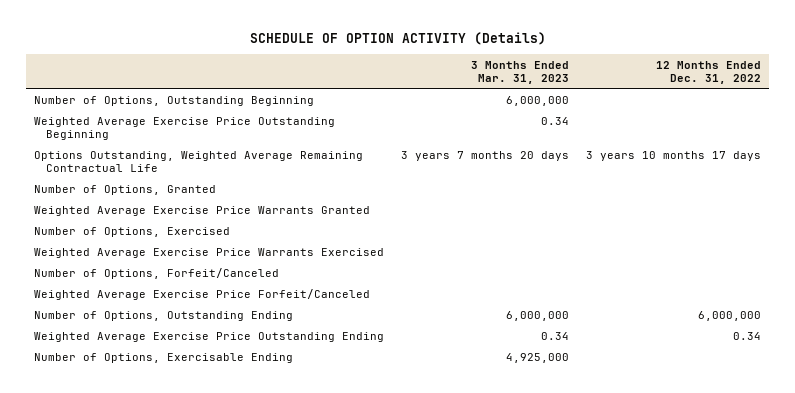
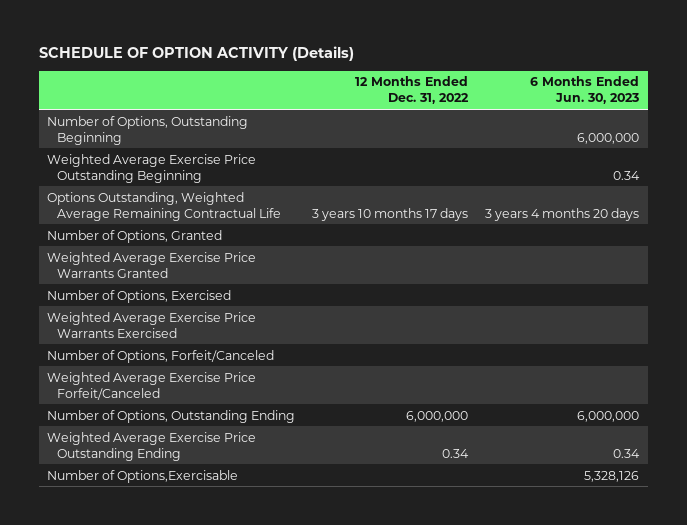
[471,60,570,84] 3 Months Ended Mar. 31, 2023 -> none
none -> [530,76,640,105] 6 Months Ended Jun. 30, 2023
[34,352,294,363] Number of Options, Exercisable Ending -> [47,469,239,483] Number of Options,Exercisable

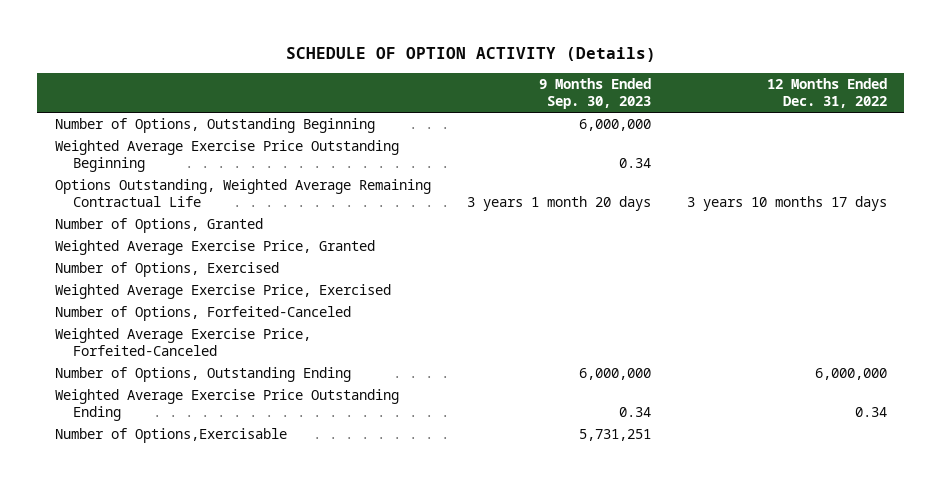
[530,76,640,105] 6 Months Ended Jun. 30, 2023 -> none
none -> [538,78,651,110] 9 Months Ended Sep. 30, 2023
[47,251,257,278] Weighted Average Exercise Price Warrants Granted -> [55,239,376,255] Weighted Average Exercise Price, Granted
[47,311,257,338] Weighted Average Exercise Price Warrants Exercised -> [55,283,392,299] Weighted Average Exercise Price, Exercised
[47,349,275,363] Number of Options, Forfeit/Canceled -> [55,305,352,321] Number of Options, Forfeited-Canceled
[47,371,257,400] Weighted Average Exercise Price Forfeit/Canceled -> [55,327,312,356] Weighted Average Exercise Price, Forfeited-Canceled

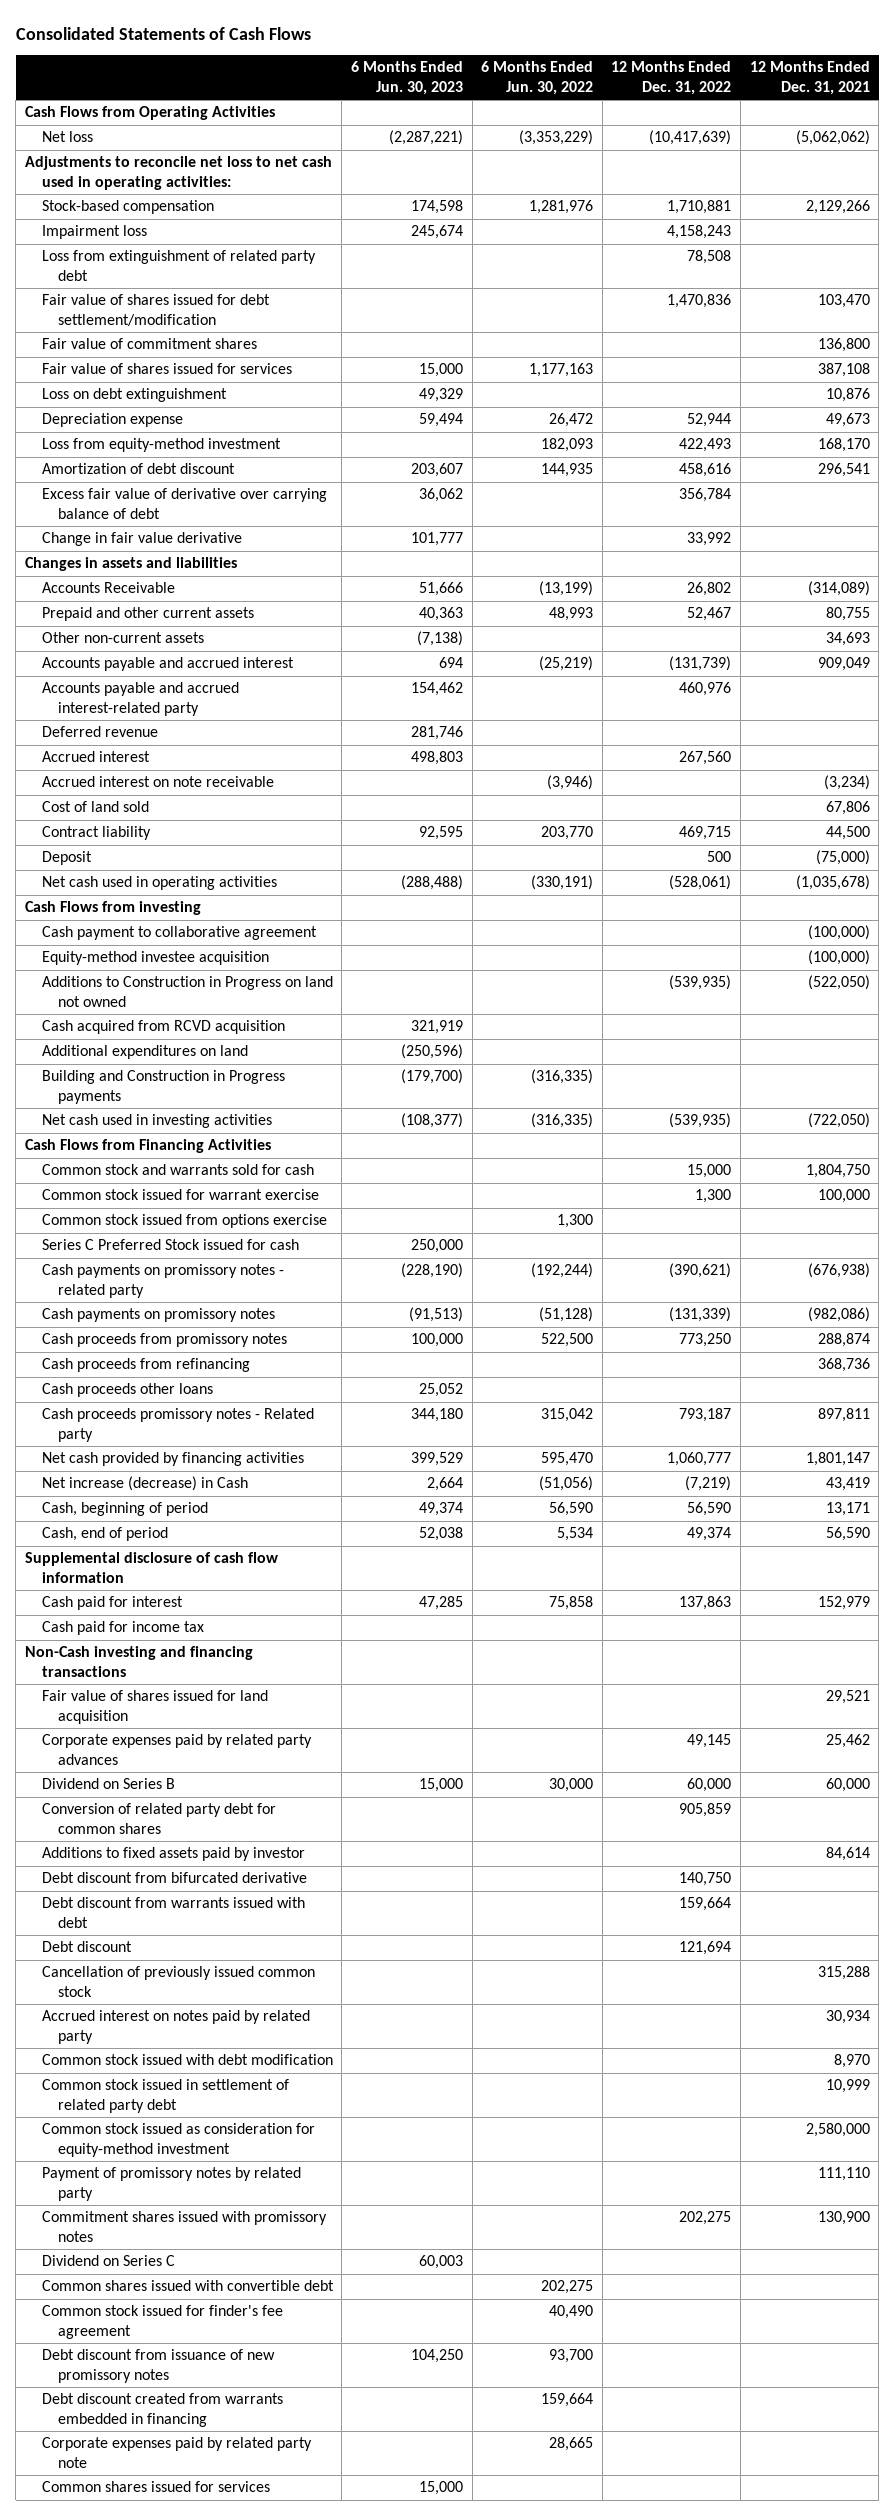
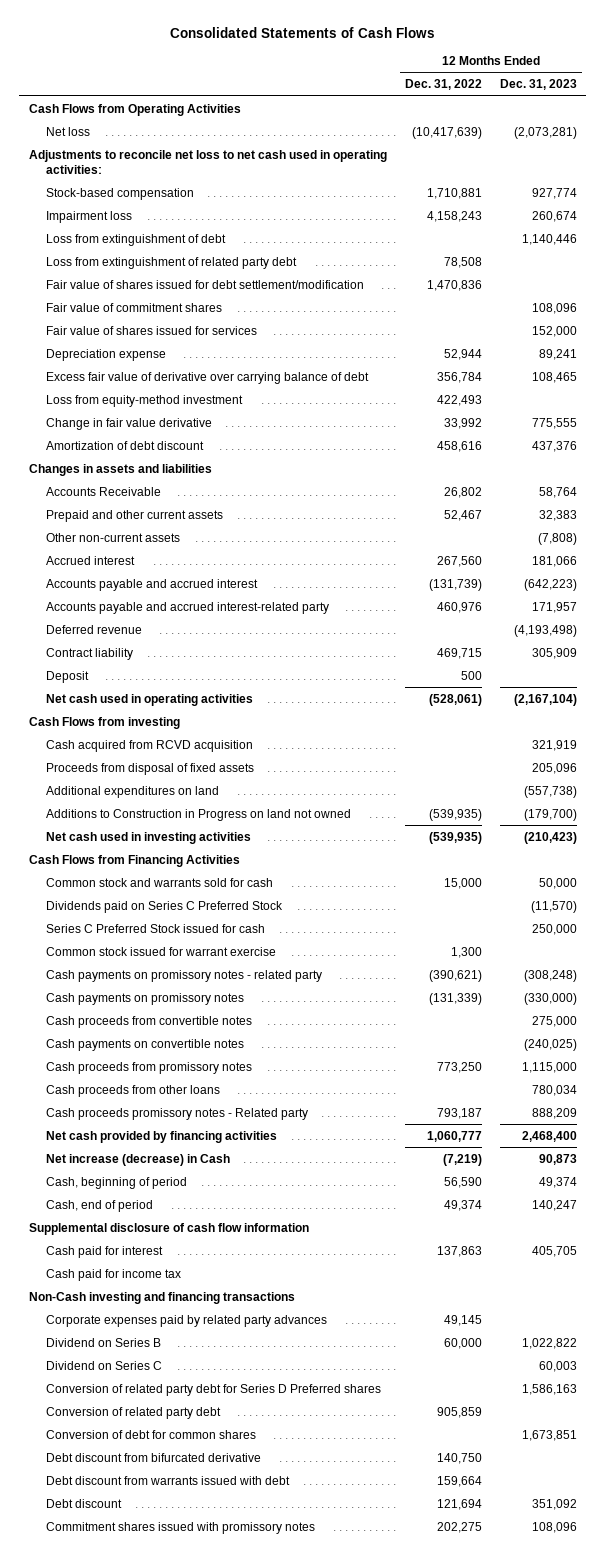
[350,61,463,96] 6 Months Ended Jun. 30, 2023 -> none
[481,61,594,96] 6 Months Ended Jun. 30, 2022 -> none
[749,61,870,96] 12 Months Ended Dec. 31, 2021 -> none
none -> [500,79,578,91] Dec. 31, 2023
none -> [45,233,226,246] Loss from extinguishment of debt
[41,388,227,403] Loss on debt extinguishment -> none
[41,438,281,453] Loss from equity-method investment -> [45,394,243,407] Loss from equity-method investment
[41,463,235,475] Amortization of debt discount -> [45,440,204,450] Amortization of debt discount
[41,751,150,763] Accrued interest -> [45,555,135,565] Accrued interest
[41,776,274,788] Accrued interest on note receivable -> none
[41,801,149,813] Cost of land sold -> none
[41,926,317,941] Cash payment to collaborative agreement -> none
[41,951,269,966] Equity-method investee acquisition -> none
none -> [45,762,254,775] Proceeds from disposal of fixed assets
[41,1070,285,1105] Building and Construction in Progress payments -> none
[41,976,333,1008] Additions to Construction in Progress on land not owned -> [45,808,351,821] Additions to Construction in Progress on land not owned
[41,1214,327,1229] Common stock issued from options exercise -> none
none -> [45,900,283,913] Dividends paid on Series C Preferred Stock
[41,1189,319,1201] Common stock issued for warrant exercise -> [45,946,276,956] Common stock issued for warrant exercise
none -> [45,1015,252,1028] Cash proceeds from convertible notes
none -> [45,1038,244,1051] Cash payments on convertible notes
[41,1358,250,1373] Cash proceeds from refinancing -> none
[41,1383,213,1398] Cash proceeds other loans -> [45,1084,220,1097] Cash proceeds from other loans
[41,1690,268,1725] Fair value of shares issued for land acquisition -> none
[41,1847,305,1862] Additions to fixed assets paid by investor -> none
[41,2255,175,2267] Dividend on Series C -> [45,1360,162,1370] Dividend on Series C
none -> [45,1383,381,1396] Conversion of related party debt for Series D Preferred shares
[41,1803,276,1835] Conversion of related party debt for common shares -> [45,1406,221,1419] Conversion of related party debt
none -> [45,1429,256,1439] Conversion of debt for common shares
[41,1966,315,1998] Cancellation of previously issued common stock -> none
[41,2010,310,2045] Accrued interest on notes paid by related party -> none
[41,2054,333,2066] Common stock issued with debt modification -> none
[41,2079,289,2114] Common stock issued in settlement of related party debt -> none
[41,2123,315,2158] Common stock issued as consideration for equity-method investment -> none
[41,2167,301,2202] Payment of promissory notes by related party -> none
[41,2280,334,2292] Common shares issued with convertible debt -> none
[41,2305,283,2340] Common stock issued for finder's fee agreement -> none
[41,2349,275,2384] Debt discount from issuance of new promissory notes -> none
[41,2393,283,2428] Debt discount created from warrants embedded in financing -> none
[41,2437,312,2469] Corporate expenses paid by related party note -> none
[41,2481,270,2493] Common shares issued for services -> none

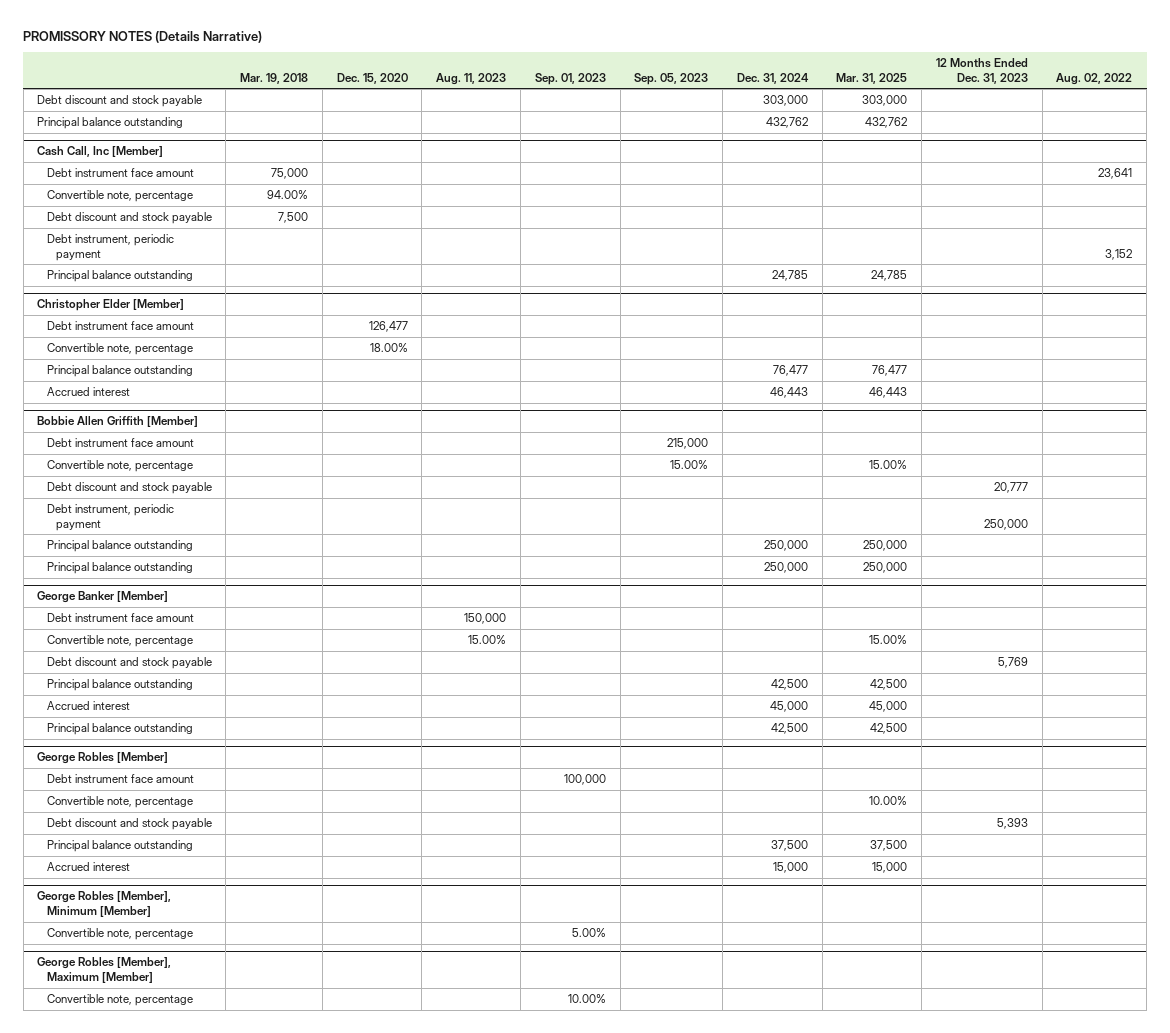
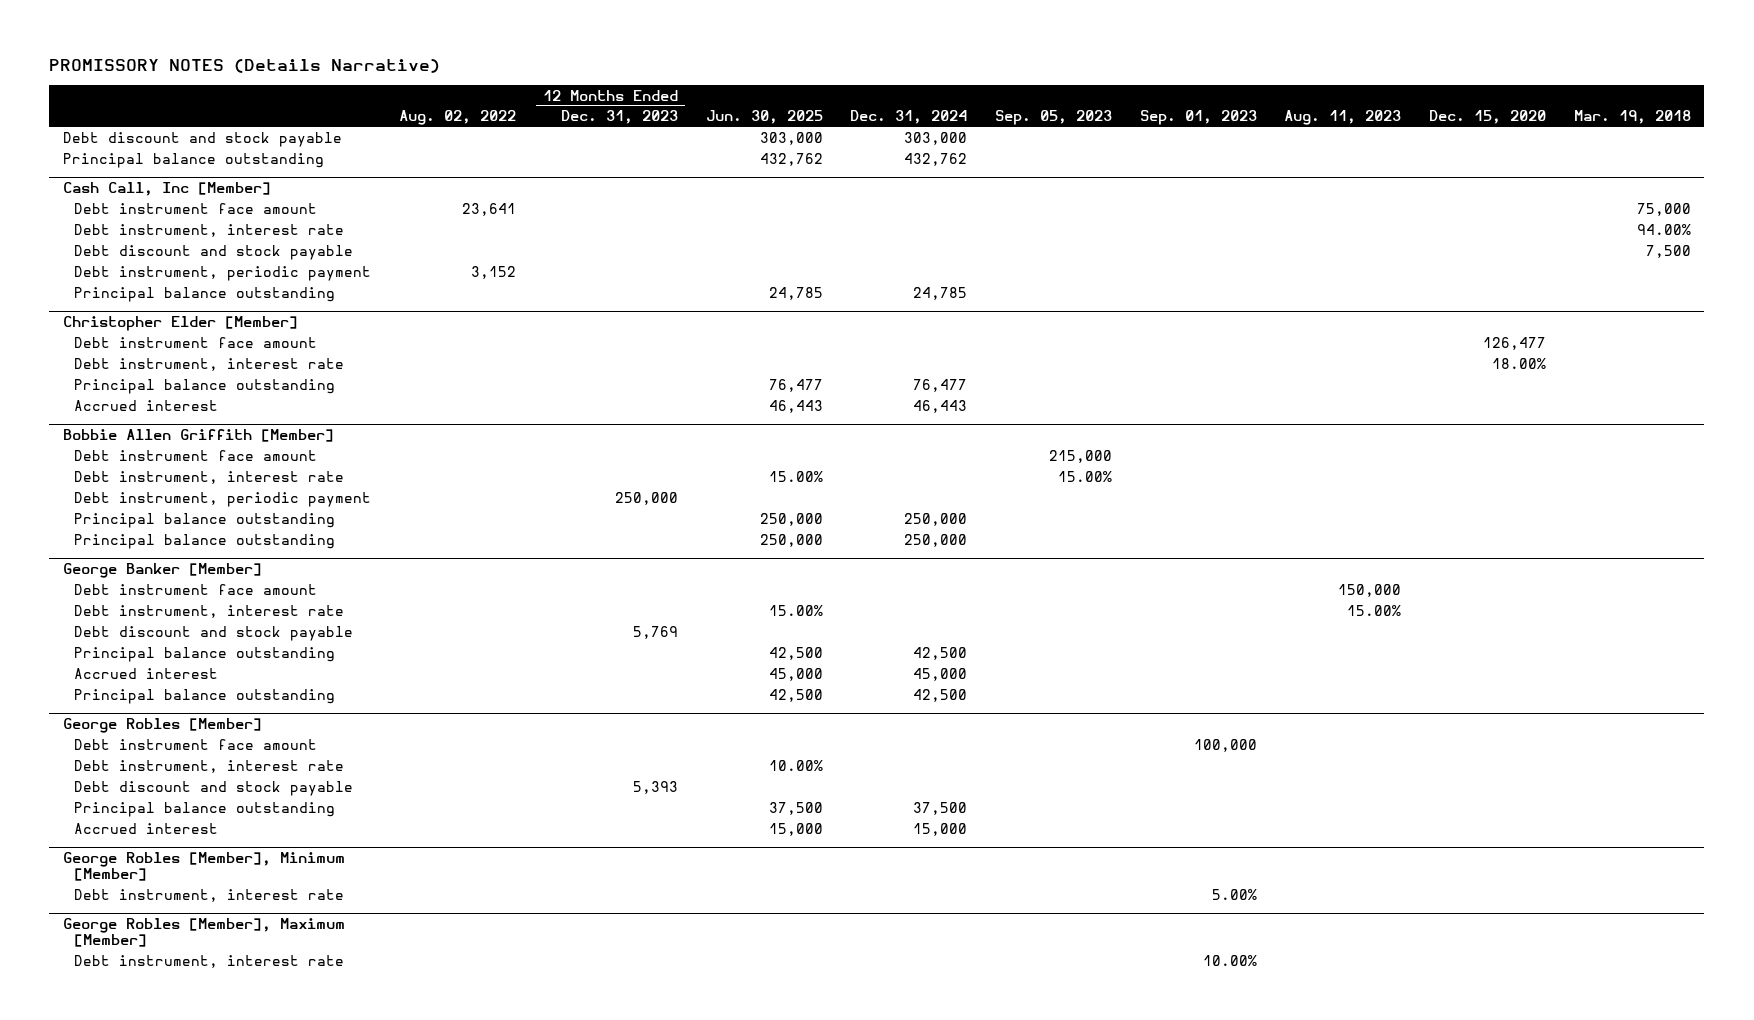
[836,72,908,84] Mar. 31, 2025 -> none
none -> [705,110,823,125] Jun. 30, 2025
[46,190,193,203] Convertible note, percentage -> [73,223,344,237] Debt instrument, interest rate
[46,343,193,356] Convertible note, percentage -> [73,357,344,371] Debt instrument, interest rate
[46,482,212,495] Debt discount and stock payable -> none
[46,460,193,473] Convertible note, percentage -> [73,470,344,484] Debt instrument, interest rate
[46,635,193,648] Convertible note, percentage -> [73,604,344,618] Debt instrument, interest rate
[46,796,193,809] Convertible note, percentage -> [73,759,344,773] Debt instrument, interest rate
[46,928,193,941] Convertible note, percentage -> [73,888,344,902] Debt instrument, interest rate
[46,994,193,1007] Convertible note, percentage -> [73,954,344,968] Debt instrument, interest rate

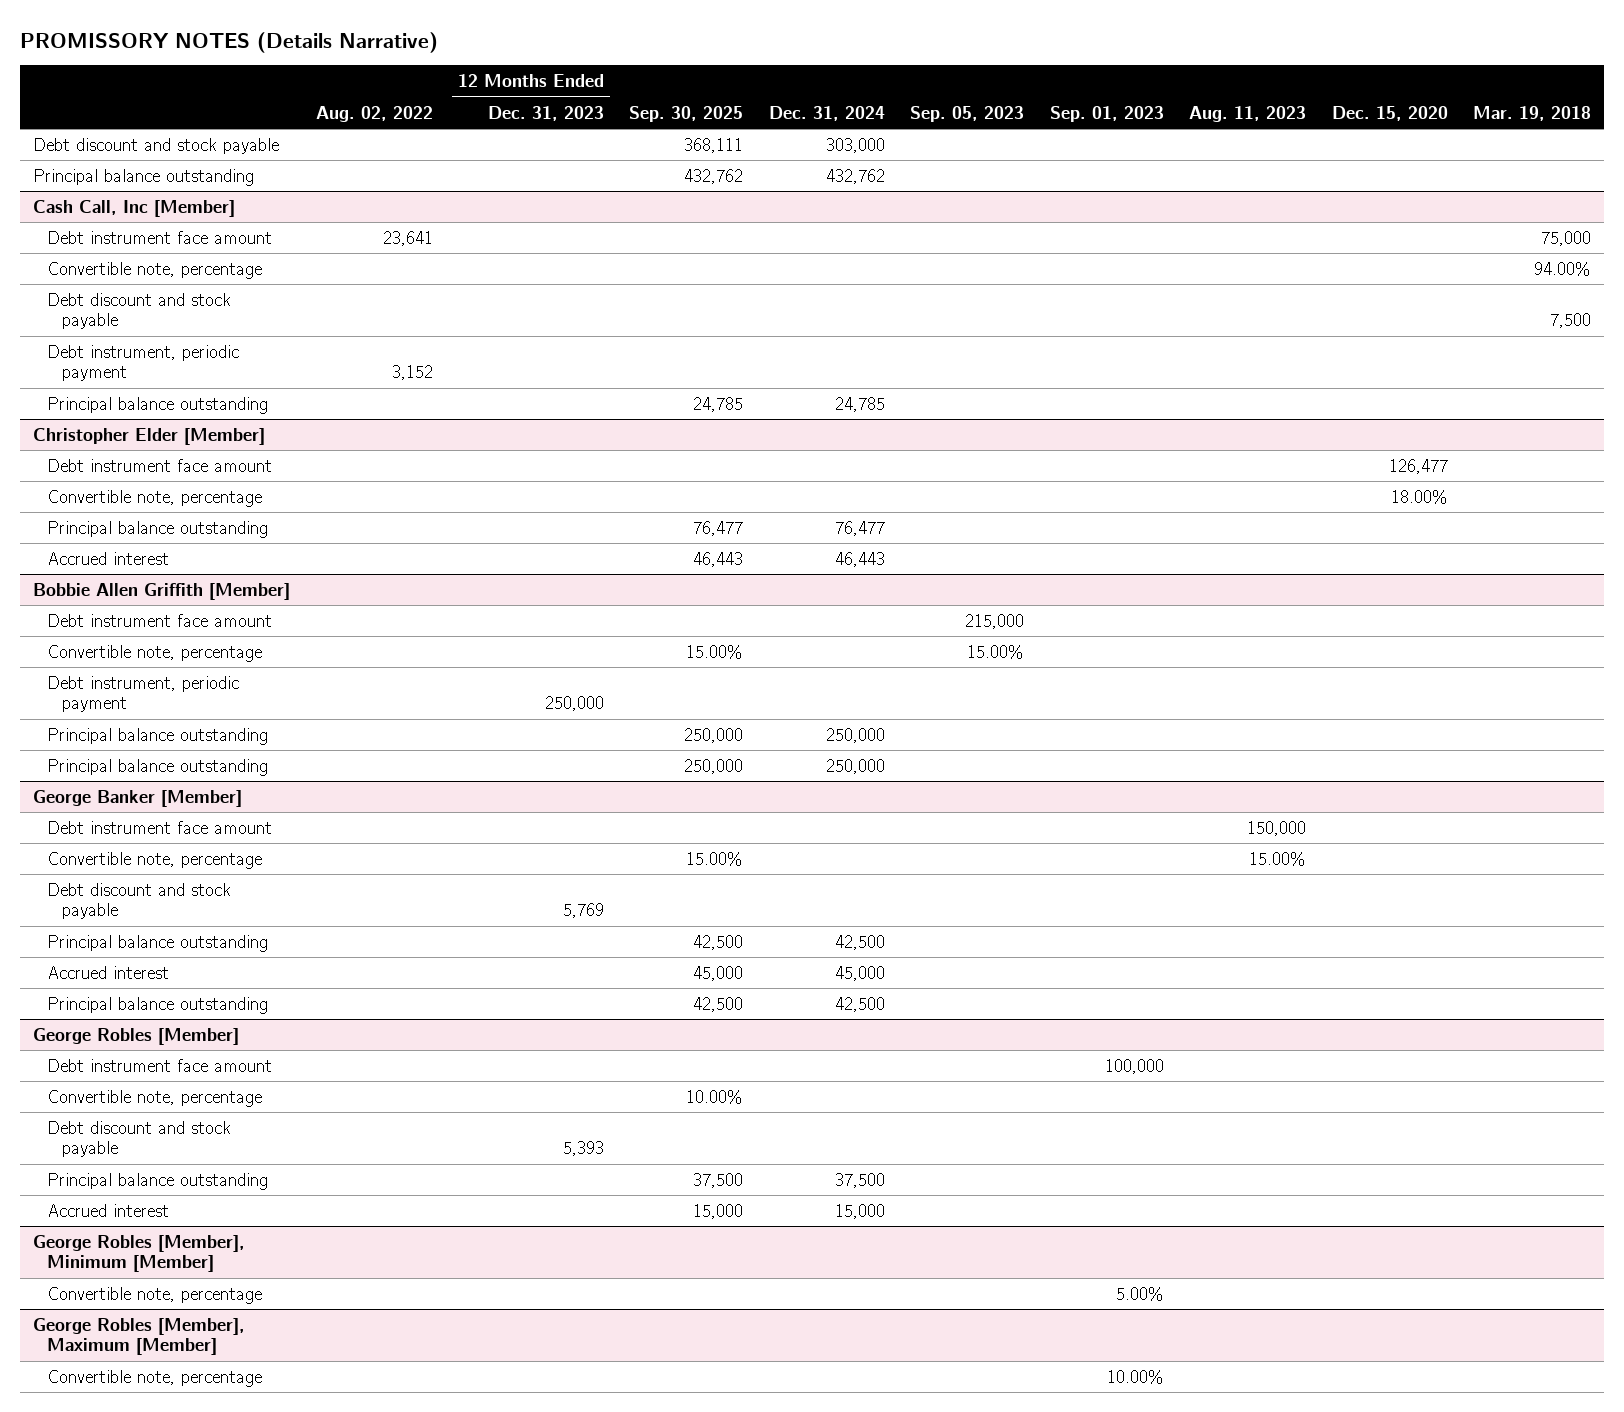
[705,110,823,125] Jun. 30, 2025 -> none
none -> [629,105,744,122] Sep. 30, 2025
[73,223,344,237] Debt instrument, interest rate -> [47,261,263,279] Convertible note, percentage
[73,357,344,371] Debt instrument, interest rate -> [47,489,263,507] Convertible note, percentage
[73,470,344,484] Debt instrument, interest rate -> [47,644,263,662] Convertible note, percentage
[73,604,344,618] Debt instrument, interest rate -> [47,851,263,869] Convertible note, percentage
[73,759,344,773] Debt instrument, interest rate -> [47,1089,263,1107] Convertible note, percentage
[73,888,344,902] Debt instrument, interest rate -> [47,1286,263,1304] Convertible note, percentage
[73,954,344,968] Debt instrument, interest rate -> [47,1369,263,1387] Convertible note, percentage

